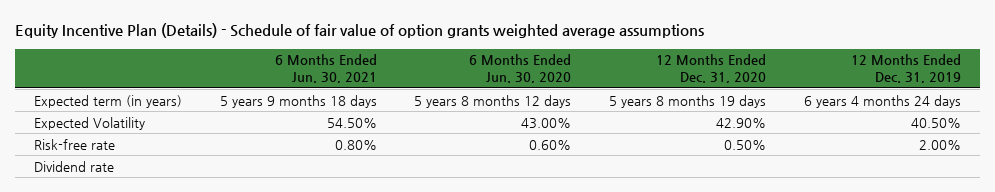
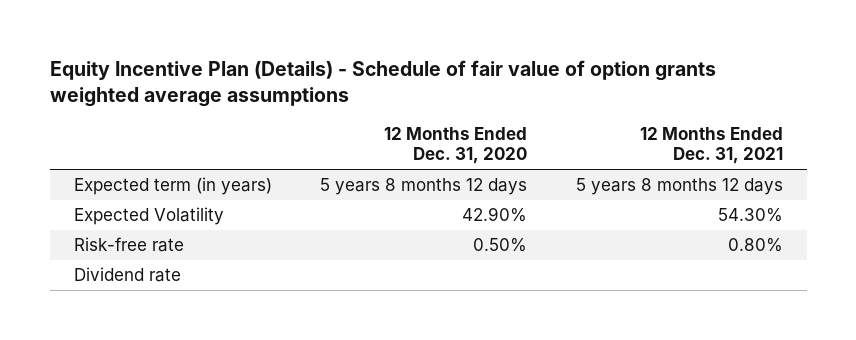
[274,54,377,84] 6 Months Ended Jun. 30, 2021 -> none
[469,54,572,84] 6 Months Ended Jun. 30, 2020 -> none
[850,54,961,84] 12 Months Ended Dec. 31, 2019 -> none
none -> [639,127,783,165] 12 Months Ended Dec. 31, 2021
[609,94,767,108] 5 years 8 months 19 days -> [320,177,528,195] 5 years 8 months 12 days

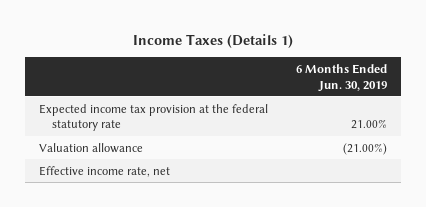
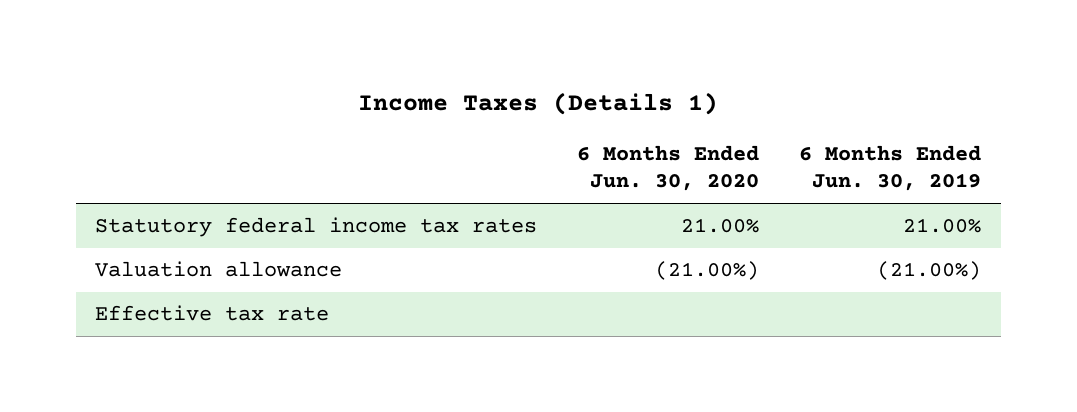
none -> [577,144,760,192] 6 Months Ended Jun. 30, 2020
[39,103,269,132] Expected income tax provision at the federal statutory rate -> [95,217,538,238] Statutory federal income tax rates
[39,165,171,177] Effective income rate, net -> [95,305,330,322] Effective tax rate

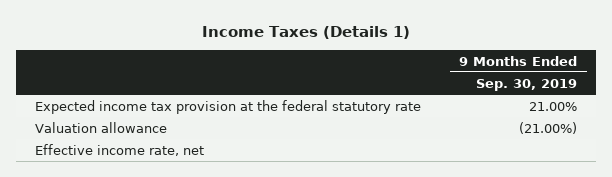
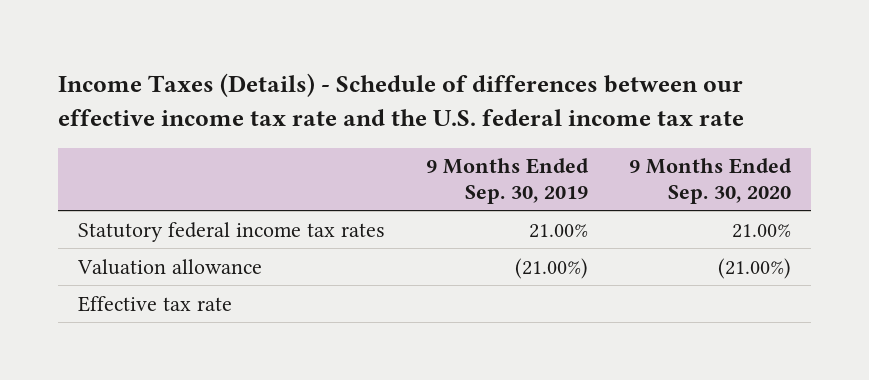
[202,25,411,39] Income Taxes (Details 1) -> [57,72,744,126] Income Taxes (Details) - Schedule of differences between our effective income tax rate and the U.S. federal income tax rate
none -> [628,158,792,204] 9 Months Ended Sep. 30, 2020
[35,99,422,114] Expected income tax provision at the federal statutory rate -> [78,221,386,242] Statutory federal income tax rates
[35,143,205,156] Effective income rate, net -> [78,295,233,312] Effective tax rate

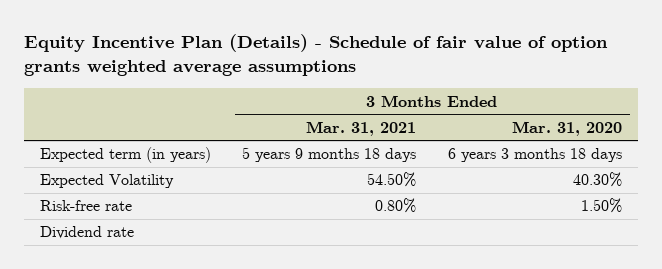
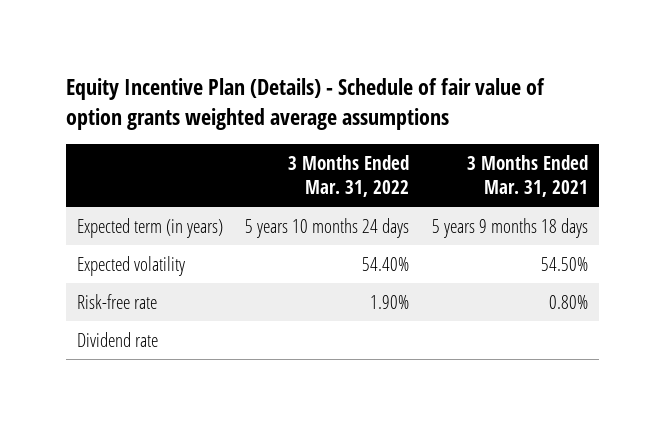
[512,120,623,136] Mar. 31, 2020 -> none
none -> [288,154,410,197] 3 Months Ended Mar. 31, 2022
[39,174,174,189] Expected Volatility -> [76,255,185,276] Expected volatility

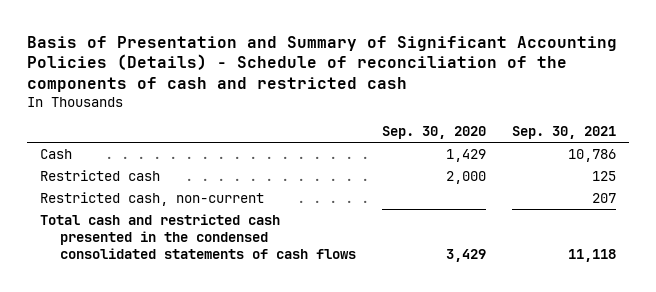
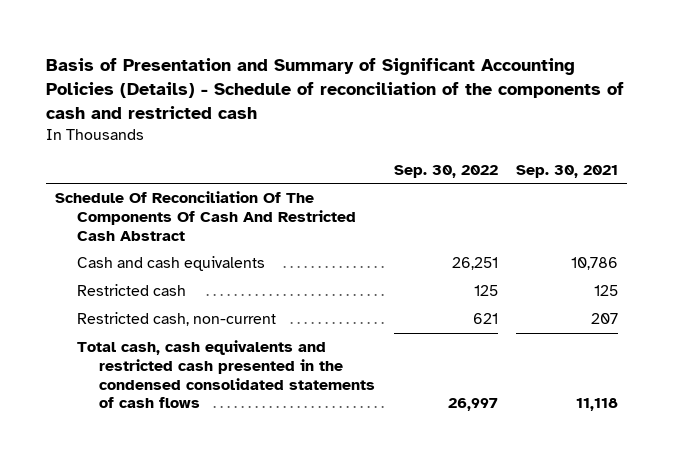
[382,125,487,139] Sep. 30, 2020 -> none
none -> [393,164,498,178] Sep. 30, 2022
none -> [55,191,357,241] Schedule Of Reconciliation Of The Components Of Cash And Restricted Cash Abstract
[39,148,72,159] Cash -> [77,256,266,272] Cash and cash equivalents
[39,213,357,260] Total cash and restricted cash presented in the condensed consolidated statements of cash flows -> [77,340,376,409] Total cash, cash equivalents and restricted cash presented in the condensed consolidated statements of cash flows

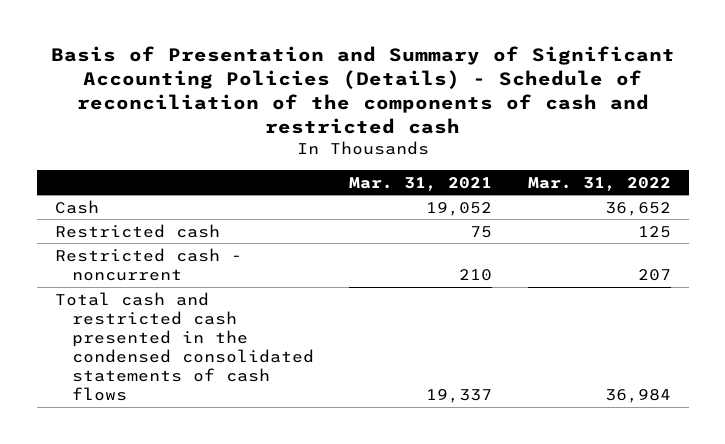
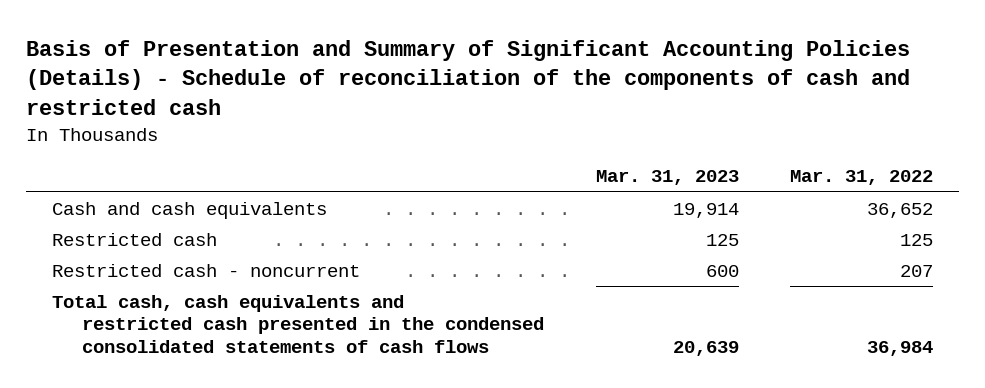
[349,176,493,191] Mar. 31, 2021 -> none
none -> [595,170,739,186] Mar. 31, 2023
[54,199,99,214] Cash -> [51,202,327,220] Cash and cash equivalents
[54,291,315,402] Total cash and restricted cash presented in the condensed consolidated statements of cash flows -> [51,295,545,353] Total cash, cash equivalents and restricted cash presented in the condensed consolidated statements of cash flows

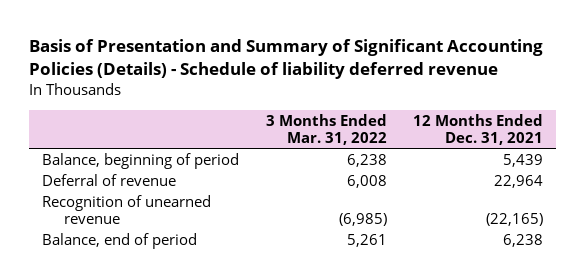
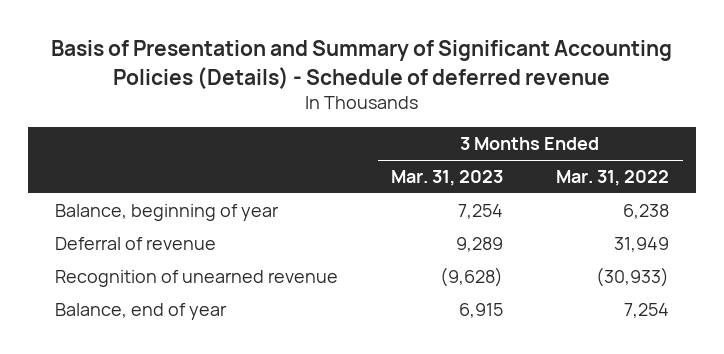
[29,39,544,80] Basis of Presentation and Summary of Significant Accounting Policies (Details) - Schedule of liability deferred revenue -> [51,40,673,89] Basis of Presentation and Summary of Significant Accounting Policies (Details) - Schedule of deferred revenue
[412,113,543,146] 12 Months Ended Dec. 31, 2021 -> none
none -> [391,169,504,186] Mar. 31, 2023
[42,152,240,169] Balance, beginning of period -> [54,203,279,221] Balance, beginning of year
[346,174,387,188] 6,008 -> [614,236,670,252] 31,949
[338,213,387,227] (6,985) -> [596,266,670,287] (30,933)
[42,232,198,249] Balance, end of period -> [54,302,227,320] Balance, end of year
[346,233,387,247] 5,261 -> [624,302,670,318] 7,254

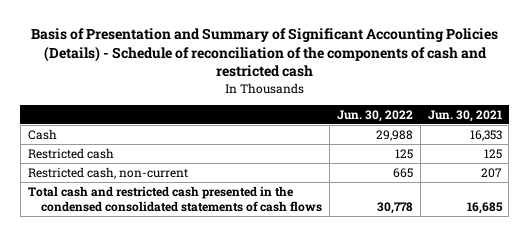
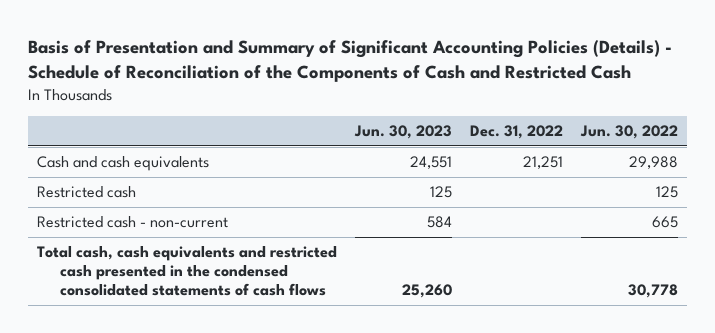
[30,27,498,78] Basis of Presentation and Summary of Significant Accounting Policies (Details) - Schedule of reconciliation of the components of cash and restricted cash -> [28,40,673,83] Basis of Presentation and Summary of Significant Accounting Policies (Details) - Schedule of Reconciliation of the Components of Cash and Restricted Cash
[427,109,502,122] Jun. 30, 2021 -> none
none -> [354,125,453,140] Jun. 30, 2023
none -> [469,125,563,140] Dec. 31, 2022
[27,128,57,140] Cash -> [37,156,210,172] Cash and cash equivalents
[27,166,188,179] Restricted cash, non-current -> [37,216,229,229] Restricted cash - non-current
[27,185,322,213] Total cash and restricted cash presented in the condensed consolidated statements of cash flows -> [37,246,338,296] Total cash, cash equivalents and restricted cash presented in the condensed consolidated statements of cash flows

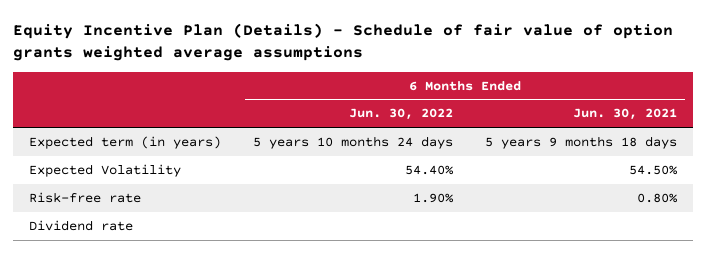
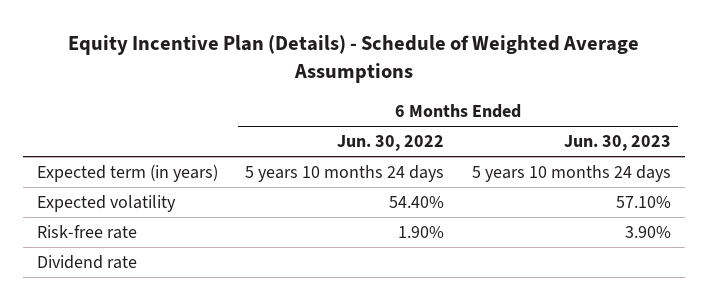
[13,23,674,62] Equity Incentive Plan (Details) - Schedule of fair value of option grants weighted average assumptions -> [67,35,639,84] Equity Incentive Plan (Details) - Schedule of Weighted Average Assumptions
[573,108,678,121] Jun. 30, 2021 -> none
none -> [563,135,671,152] Jun. 30, 2023
[29,164,182,178] Expected Volatility -> [36,195,176,213] Expected volatility

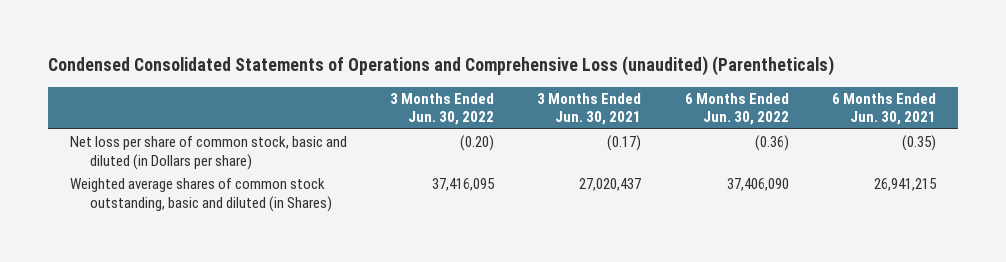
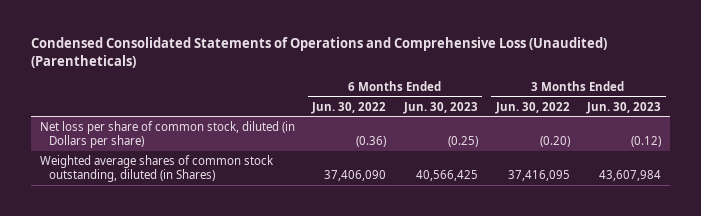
[47,56,834,77] Condensed Consolidated Statements of Operations and Comprehensive Loss (unaudited) (Parentheticals) -> [31,37,608,68] Condensed Consolidated Statements of Operations and Comprehensive Loss (Unaudited) (Parentheticals)
[537,92,642,126] 3 Months Ended Jun. 30, 2021 -> none
[832,92,937,126] 6 Months Ended Jun. 30, 2021 -> none
none -> [402,101,478,114] Jun. 30, 2023
none -> [586,101,662,114] Jun. 30, 2023
[69,136,347,170] Net loss per share of common stock, basic and diluted (in Dollars per share) -> [39,120,295,148] Net loss per share of common stock, diluted (in Dollars per share)
[69,178,332,212] Weighted average shares of common stock outstanding, basic and diluted (in Shares) -> [39,154,274,182] Weighted average shares of common stock outstanding, diluted (in Shares)

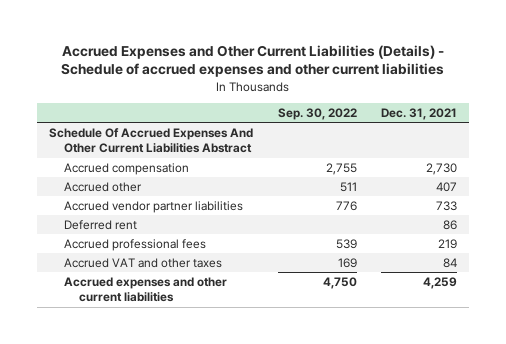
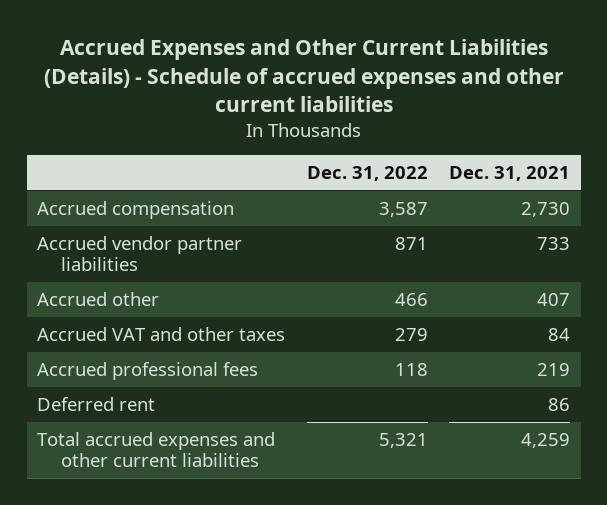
[277,107,357,120] Sep. 30, 2022 -> none
none -> [306,166,428,182] Dec. 31, 2022
[49,127,254,154] Schedule Of Accrued Expenses And Other Current Liabilities Abstract -> none
[63,181,142,192] Accrued other -> [37,291,160,306] Accrued other
[63,238,206,251] Accrued professional fees -> [37,361,259,380] Accrued professional fees
[63,219,137,230] Deferred rent -> [37,396,156,411] Deferred rent
[63,276,227,303] Accrued expenses and other current liabilities -> [37,431,276,468] Total accrued expenses and other current liabilities

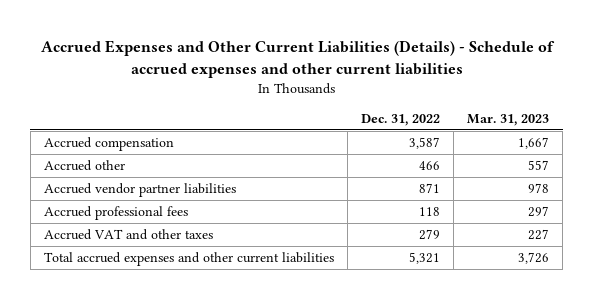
[449,166,571,182] Dec. 31, 2021 -> none
none -> [467,114,550,127] Mar. 31, 2023
[37,235,243,272] Accrued vendor partner liabilities -> [43,182,236,197] Accrued vendor partner liabilities
[37,396,156,411] Deferred rent -> none
[37,326,286,341] Accrued VAT and other taxes -> [43,228,213,240] Accrued VAT and other taxes

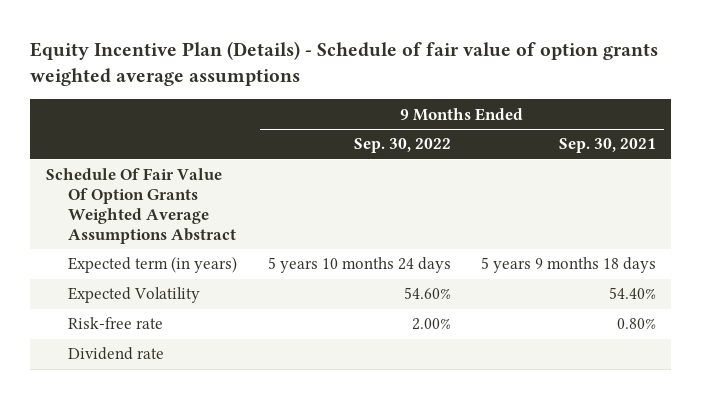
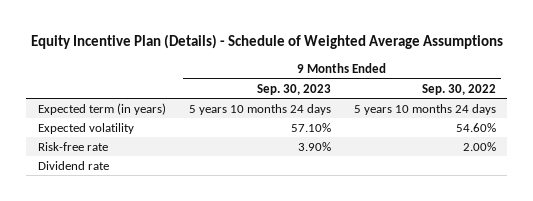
[30,41,659,87] Equity Incentive Plan (Details) - Schedule of fair value of option grants weighted average assumptions -> [30,34,503,50] Equity Incentive Plan (Details) - Schedule of Weighted Average Assumptions
[559,138,657,154] Sep. 30, 2021 -> none
none -> [256,83,331,95] Sep. 30, 2023
[45,168,236,244] Schedule Of Fair Value Of Option Grants Weighted Average Assumptions Abstract -> none
[67,287,200,304] Expected Volatility -> [37,122,134,134] Expected volatility

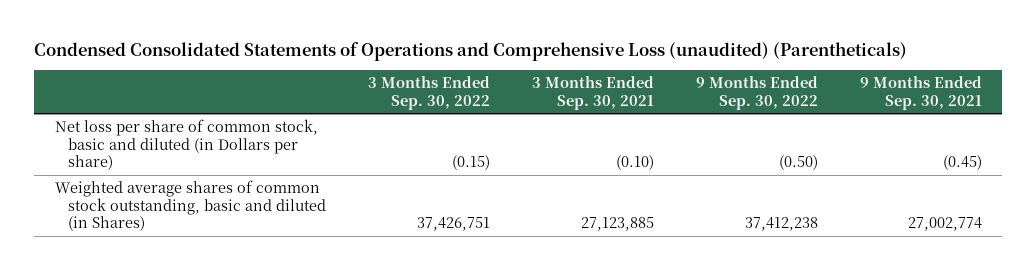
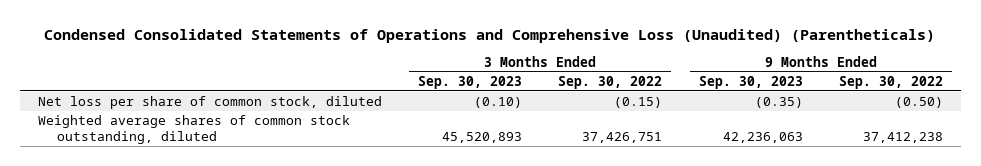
[33,42,907,62] Condensed Consolidated Statements of Operations and Comprehensive Loss (unaudited) (Parentheticals) -> [44,28,936,43] Condensed Consolidated Statements of Operations and Comprehensive Loss (Unaudited) (Parentheticals)
[531,76,654,110] 3 Months Ended Sep. 30, 2021 -> none
[859,76,982,110] 9 Months Ended Sep. 30, 2021 -> none
none -> [417,75,522,89] Sep. 30, 2023
none -> [698,75,803,89] Sep. 30, 2023
[54,119,318,171] Net loss per share of common stock, basic and diluted (in Dollars per share) -> [37,96,382,110] Net loss per share of common stock, diluted
[54,180,326,232] Weighted average shares of common stock outstanding, basic and diluted (in Shares) -> [37,115,350,144] Weighted average shares of common stock outstanding, diluted

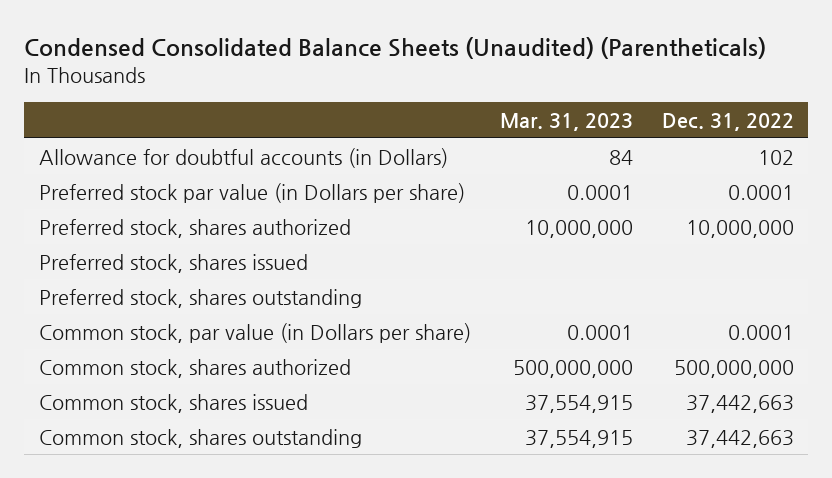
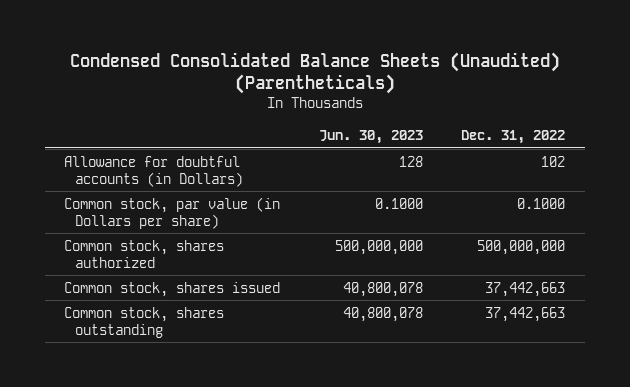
[499,112,633,131] Mar. 31, 2023 -> none
none -> [318,129,423,144] Jun. 30, 2023
[38,182,465,203] Preferred stock par value (in Dollars per share) -> none
[38,218,351,238] Preferred stock, shares authorized -> none
[38,253,308,273] Preferred stock, shares issued -> none
[38,288,362,308] Preferred stock, shares outstanding -> none
[727,324,794,340] 0.0001 -> [517,197,566,209] 0.1000

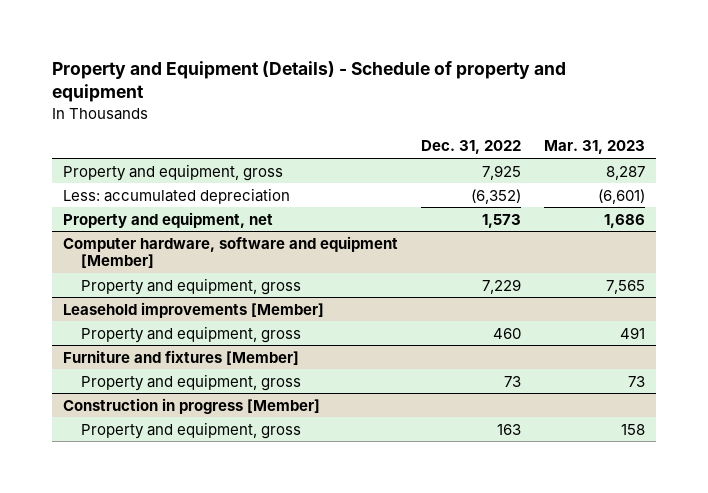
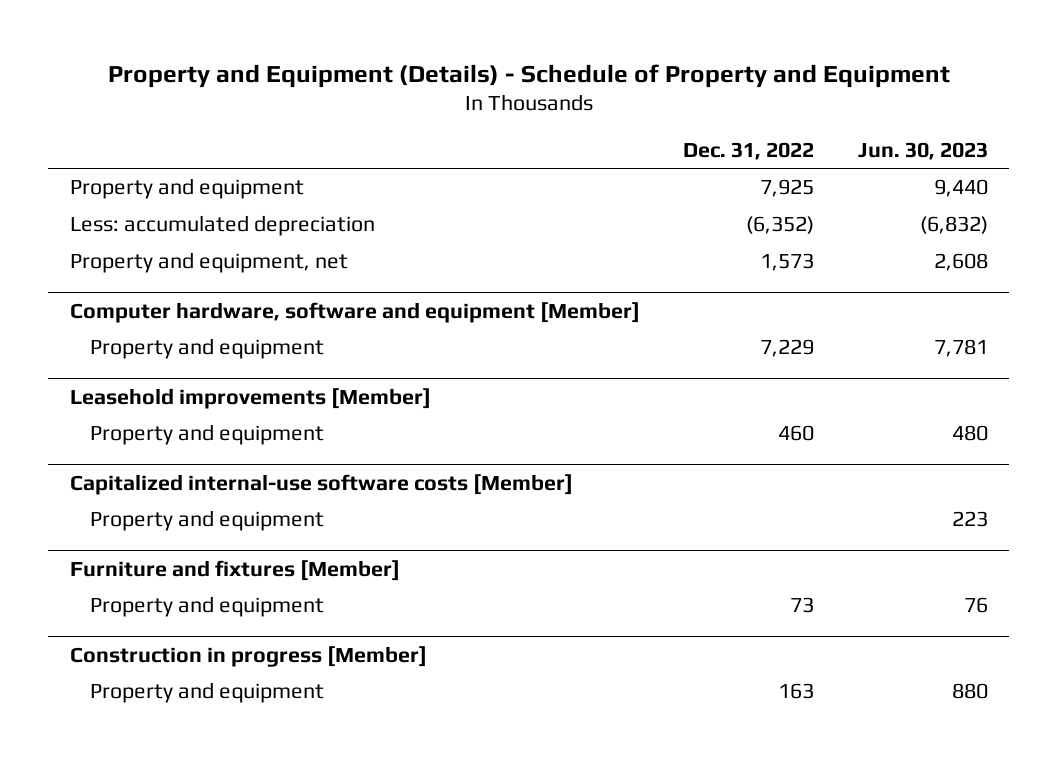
[51,61,566,103] Property and Equipment (Details) - Schedule of property and equipment -> [107,63,950,88] Property and Equipment (Details) - Schedule of Property and Equipment
[543,140,645,155] Mar. 31, 2023 -> none
none -> [857,142,988,161] Jun. 30, 2023
[63,163,284,181] Property and equipment, gross -> [70,178,305,200] Property and equipment
[81,277,302,295] Property and equipment, gross -> [89,338,324,360] Property and equipment
[81,325,302,343] Property and equipment, gross -> [89,424,324,446] Property and equipment
none -> [70,473,574,495] Capitalized internal-use software costs [Member]
none -> [89,510,324,532] Property and equipment
[81,373,302,391] Property and equipment, gross -> [89,596,324,618] Property and equipment
[81,421,302,439] Property and equipment, gross -> [89,682,324,704] Property and equipment

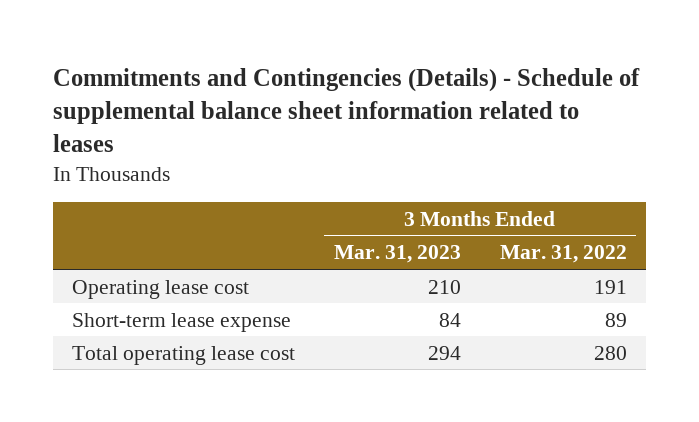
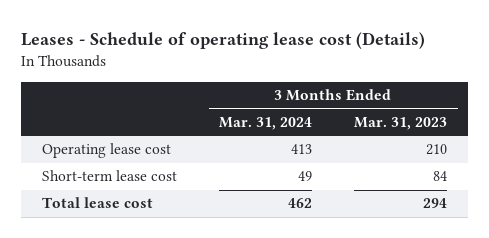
[53,68,641,153] Commitments and Contingencies (Details) - Schedule of supplemental balance sheet information related to leases -> [20,32,425,50] Leases - Schedule of operating lease cost (Details)
[499,245,627,264] Mar. 31, 2022 -> none
none -> [219,116,313,130] Mar. 31, 2024
[72,312,292,332] Short-term lease expense -> [42,170,178,182] Short-term lease cost
[72,345,296,365] Total operating lease cost -> [42,197,154,209] Total lease cost

